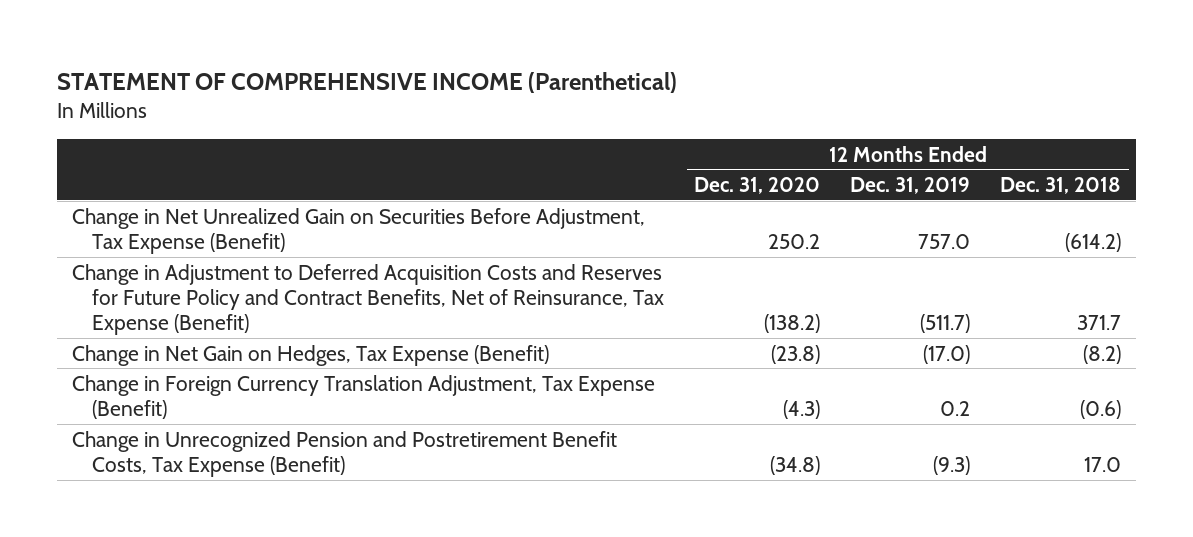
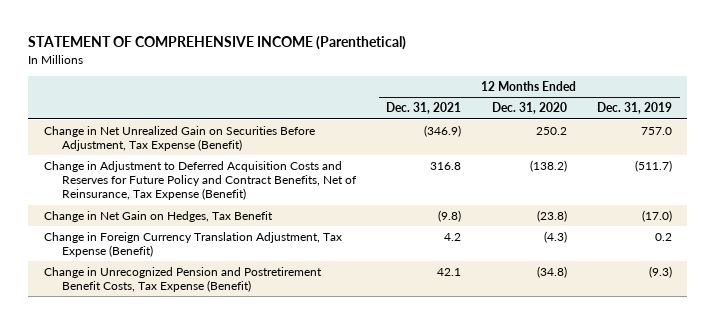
[1000,177,1122,195] Dec. 31, 2018 -> none
none -> [386,102,462,115] Dec. 31, 2021
[72,344,550,366] Change in Net Gain on Hedges, Tax Expense (Benefit) -> [43,211,273,223] Change in Net Gain on Hedges, Tax Benefit

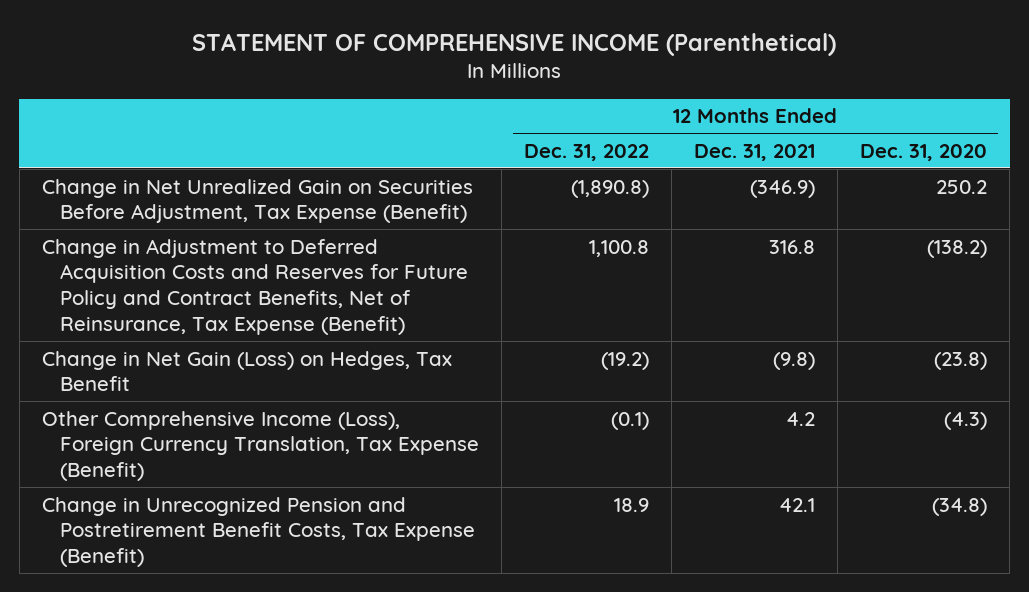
[596,102,672,115] Dec. 31, 2019 -> none
none -> [523,143,649,161] Dec. 31, 2022
[43,211,273,223] Change in Net Gain on Hedges, Tax Benefit -> [41,350,452,392] Change in Net Gain (Loss) on Hedges, Tax Benefit
[43,232,342,258] Change in Foreign Currency Translation Adjustment, Tax Expense (Benefit) -> [41,410,479,482] Other Comprehensive Income (Loss), Foreign Currency Translation, Tax Expense (Benefit)

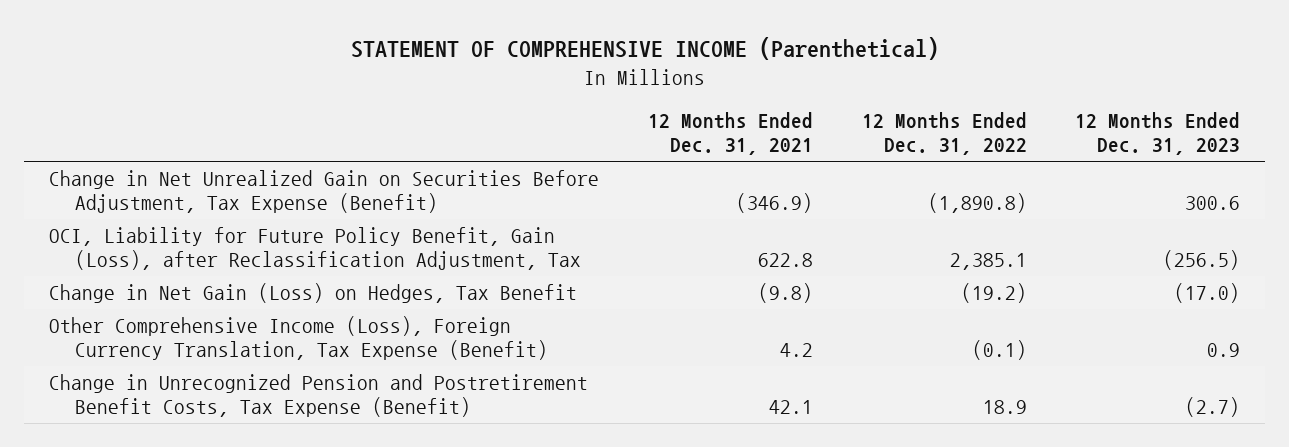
[859,143,987,161] Dec. 31, 2020 -> none
none -> [1075,112,1241,156] 12 Months Ended Dec. 31, 2023
[41,238,468,336] Change in Adjustment to Deferred Acquisition Costs and Reserves for Future Policy and Contract Benefits, Net of Reinsurance, Tax Expense (Benefit) -> none
none -> [48,226,582,271] OCI, Liability for Future Policy Benefit, Gain (Loss), after Reclassification Adjustment, Tax

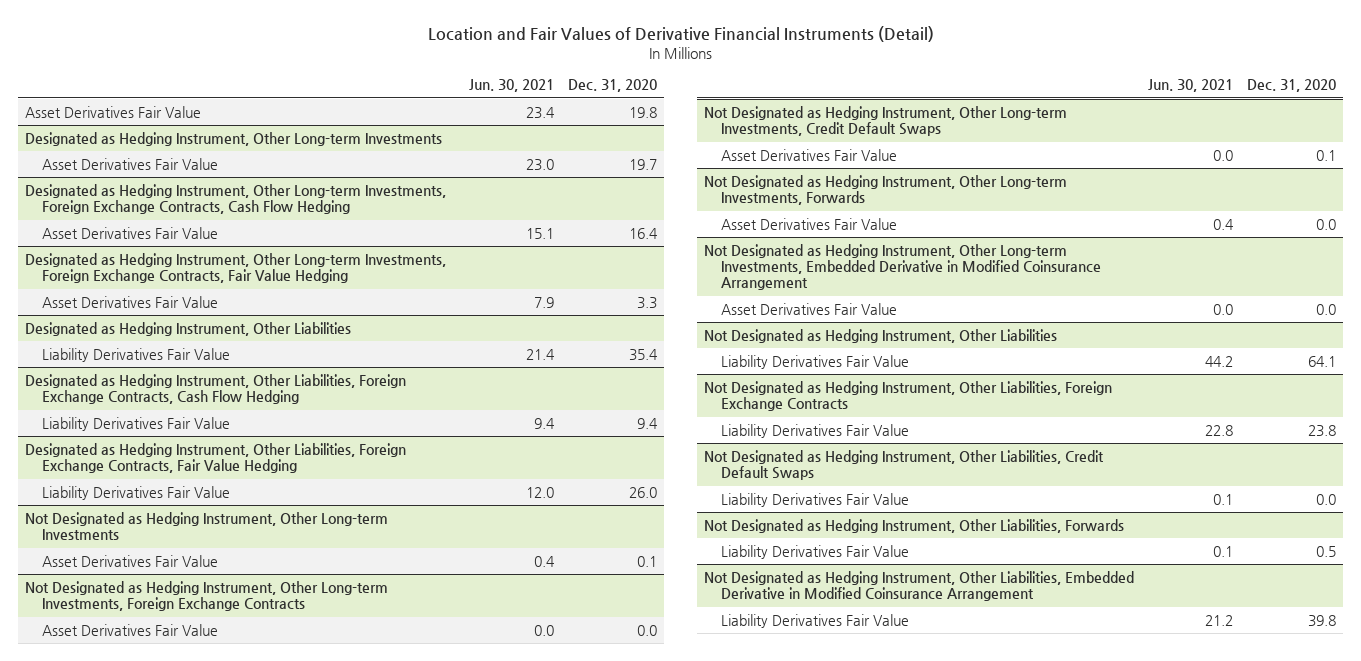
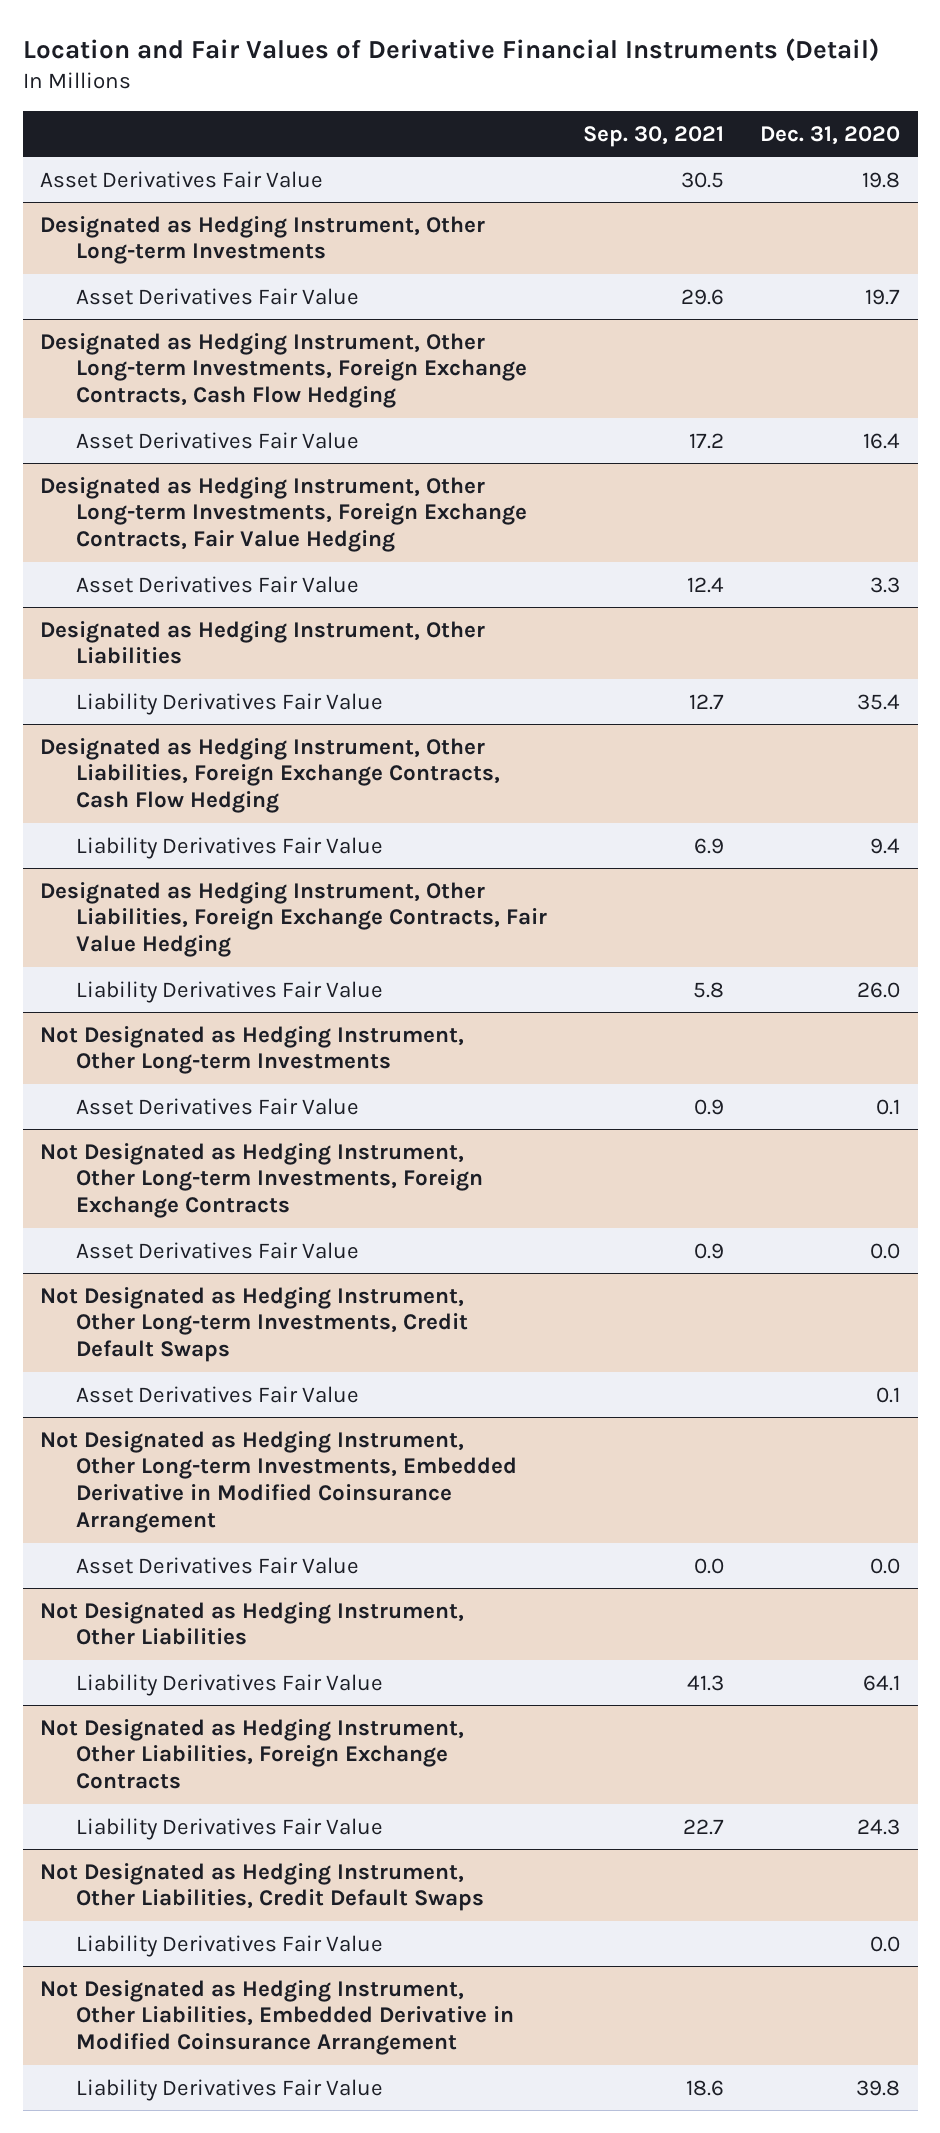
[468,79,554,93] Jun. 30, 2021 -> none
none -> [583,125,725,147] Sep. 30, 2021
[704,174,1068,206] Not Designated as Hedging Instrument, Other Long-term Investments, Forwards -> none
[721,217,898,230] Asset Derivatives Fair Value -> none
[1307,424,1336,437] 23.8 -> [856,1818,900,1835] 24.3
[704,518,1125,533] Not Designated as Hedging Instrument, Other Liabilities, Forwards -> none
[721,544,910,559] Liability Derivatives Fair Value -> none

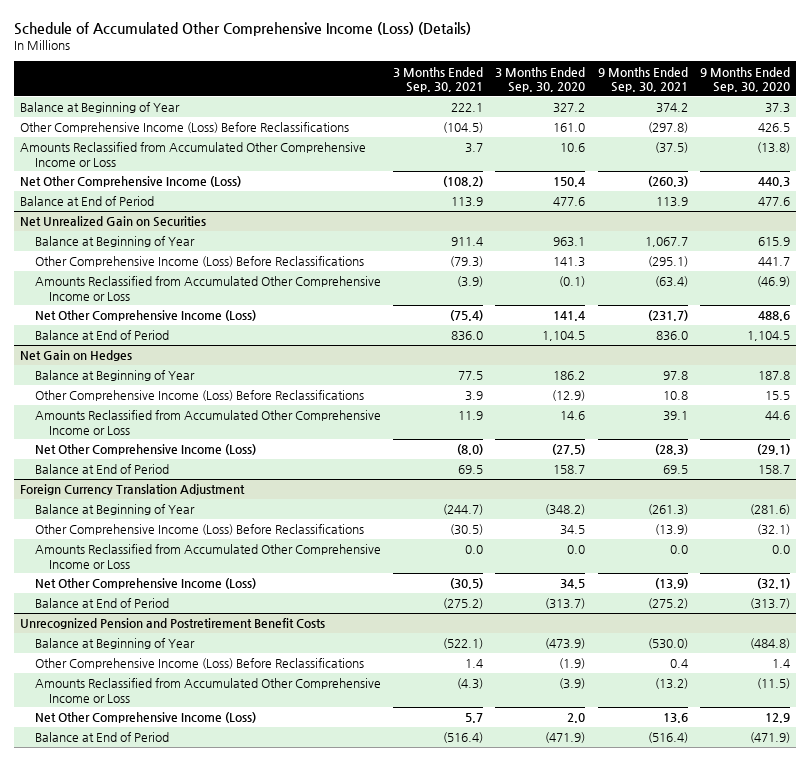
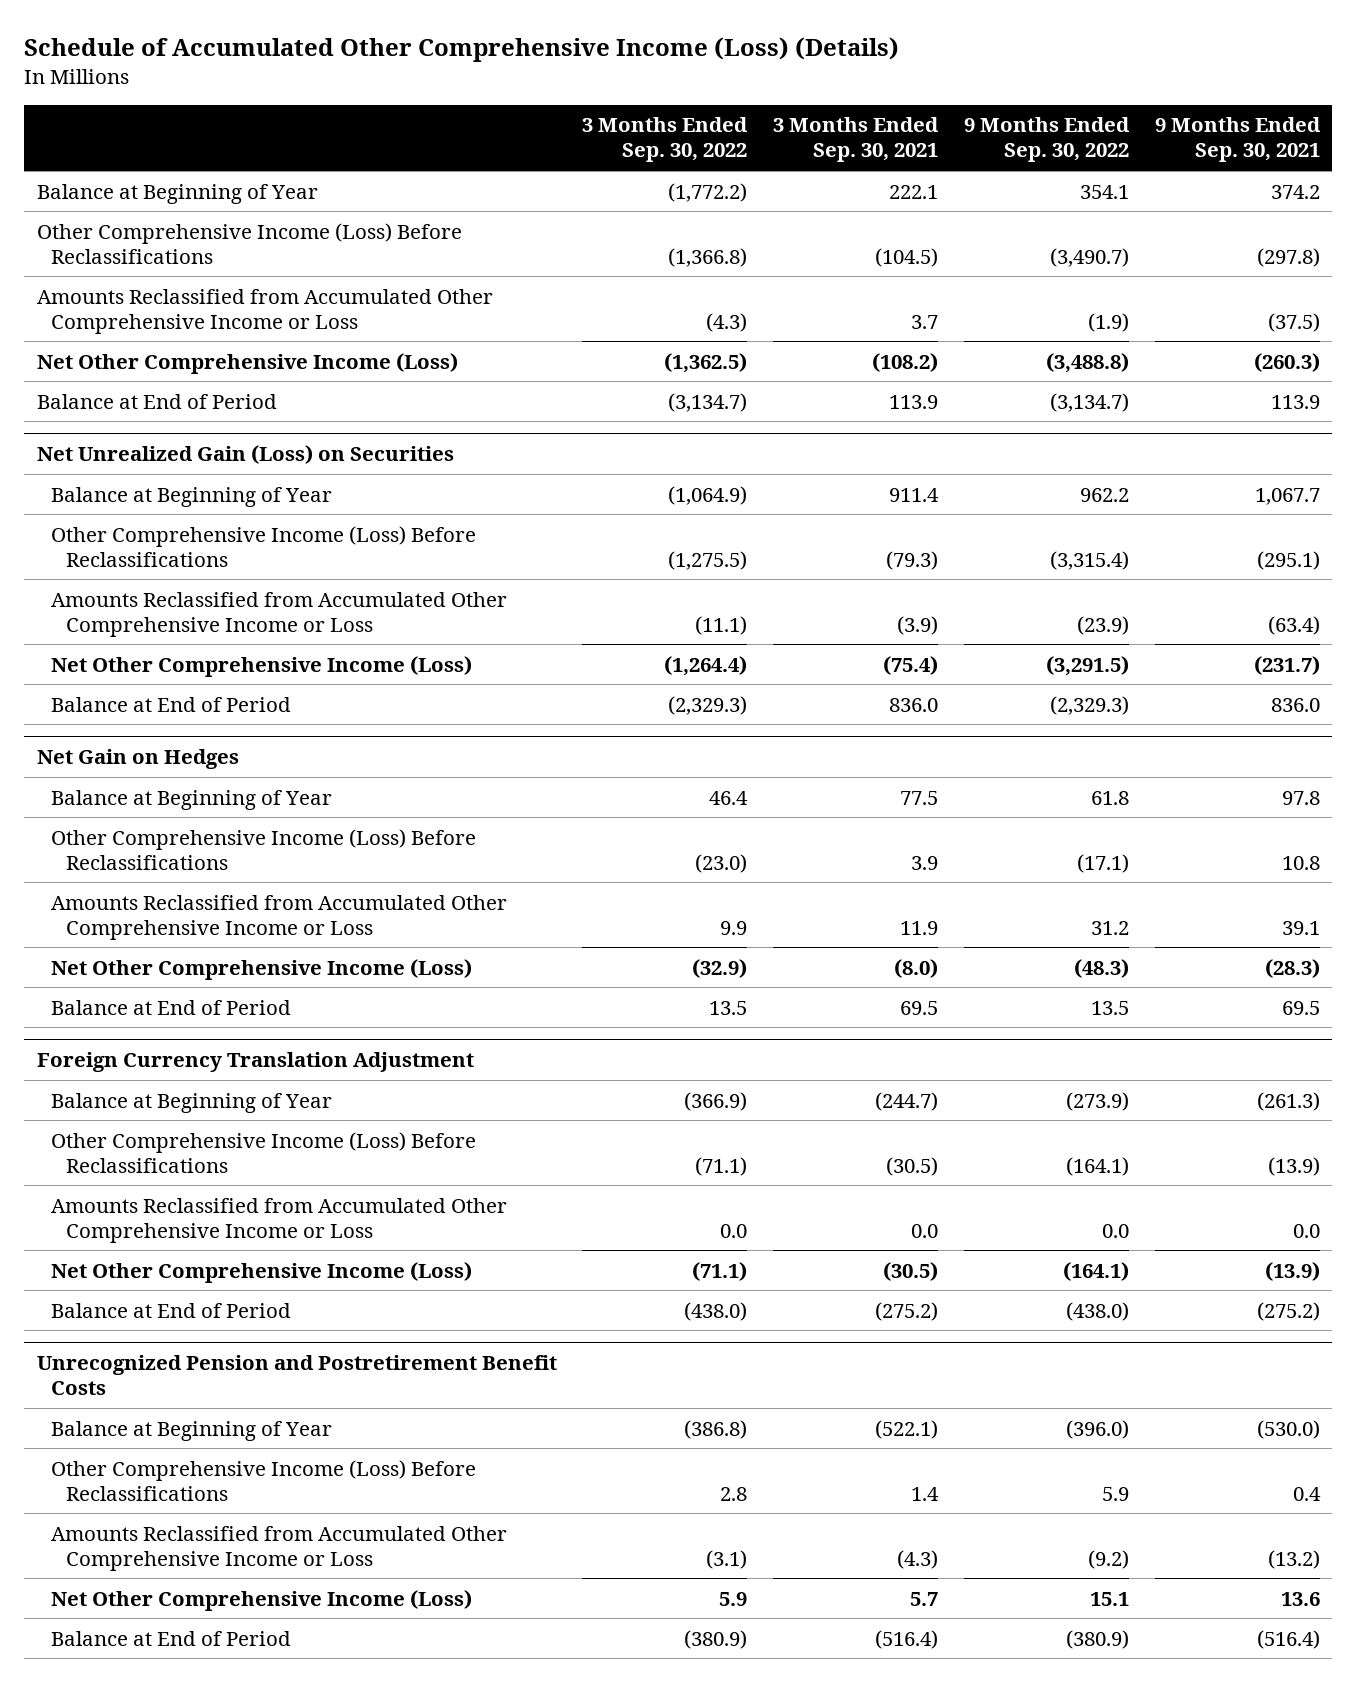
[495,66,586,93] 3 Months Ended Sep. 30, 2020 -> none
[699,66,790,93] 9 Months Ended Sep. 30, 2020 -> none
none -> [582,117,749,163] 3 Months Ended Sep. 30, 2022
none -> [963,117,1130,163] 9 Months Ended Sep. 30, 2022
[20,216,207,228] Net Unrealized Gain on Securities -> [36,445,454,465] Net Unrealized Gain (Loss) on Securities

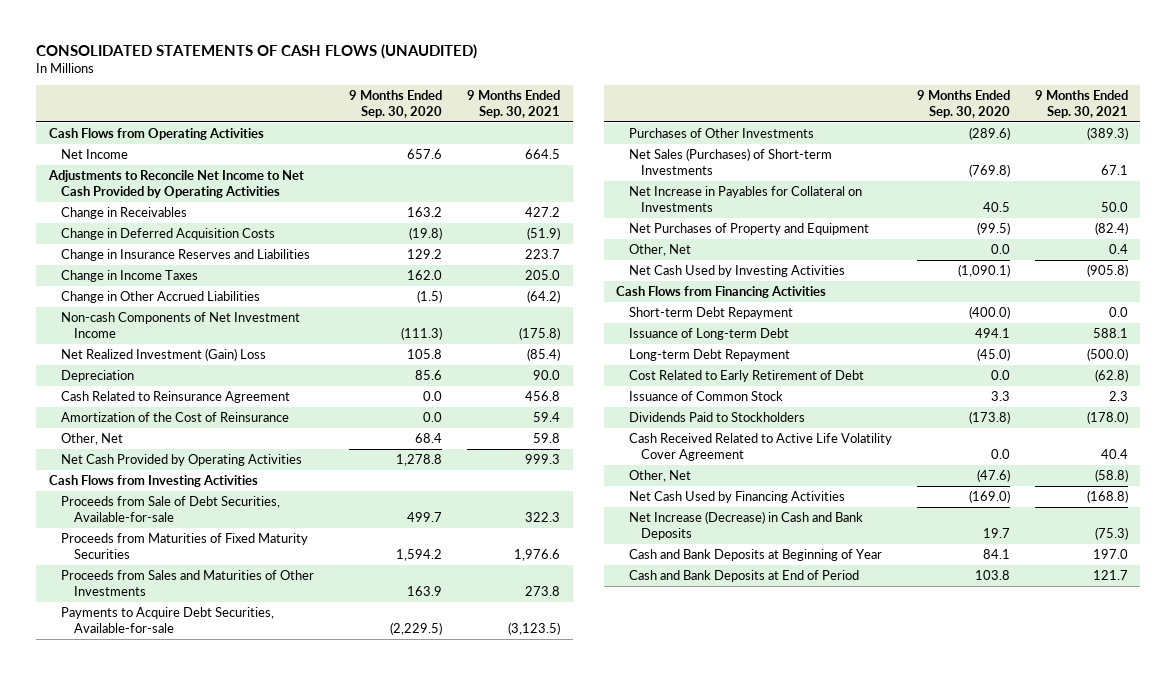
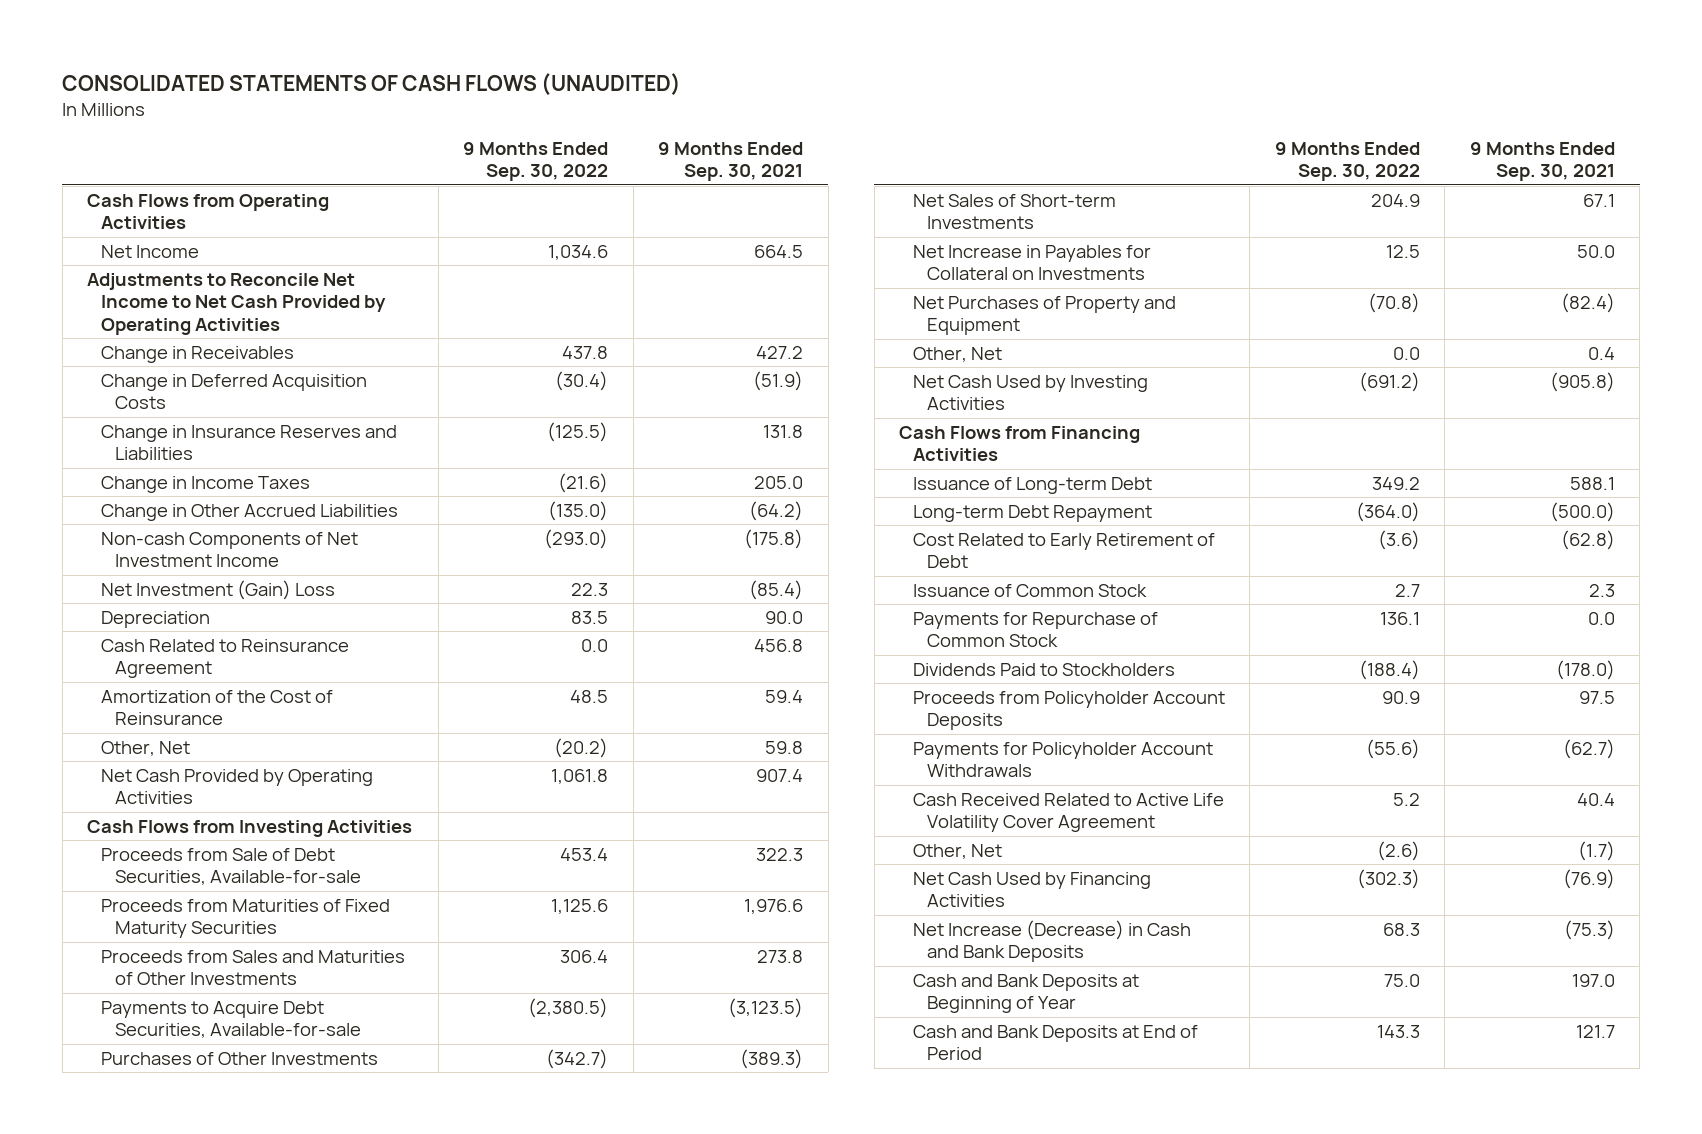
[349,90,443,118] 9 Months Ended Sep. 30, 2020 -> none
none -> [463,141,609,182] 9 Months Ended Sep. 30, 2022
[525,249,561,260] 223.7 -> [763,424,804,438] 131.8
[61,348,267,362] Net Realized Investment (Gain) Loss -> [101,579,336,600] Net Investment (Gain) Loss
[525,454,561,465] 999.3 -> [756,768,804,782] 907.4
[628,148,832,175] Net Sales (Purchases) of Short-term Investments -> [912,193,1116,230] Net Sales of Short-term Investments
[628,307,793,320] Short-term Debt Repayment -> none
none -> [912,611,1158,648] Payments for Repurchase of Common Stock
none -> [912,690,1225,731] Proceeds from Policyholder Account Deposits
none -> [912,741,1213,778] Payments for Policyholder Account Withdrawals
[1094,469,1128,483] (58.8) -> [1577,840,1615,861] (1.7)
[1086,490,1128,504] (168.8) -> [1562,868,1615,889] (76.9)

